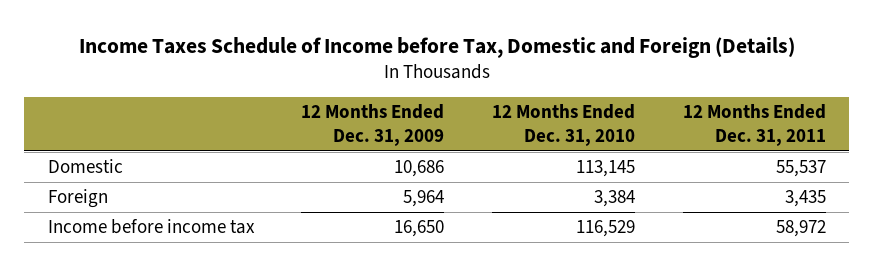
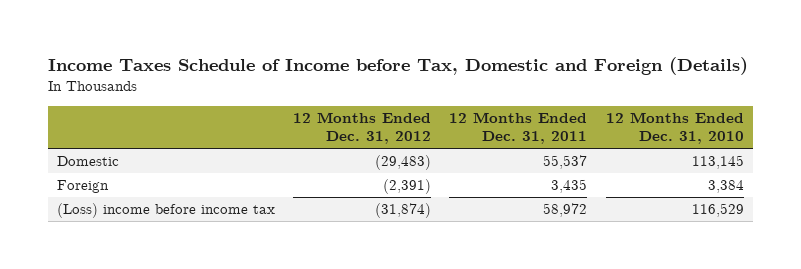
[301,104,445,147] 12 Months Ended Dec. 31, 2009 -> none
none -> [293,112,432,145] 12 Months Ended Dec. 31, 2012
[47,219,255,235] Income before income tax -> [56,203,275,219] (Loss) income before income tax

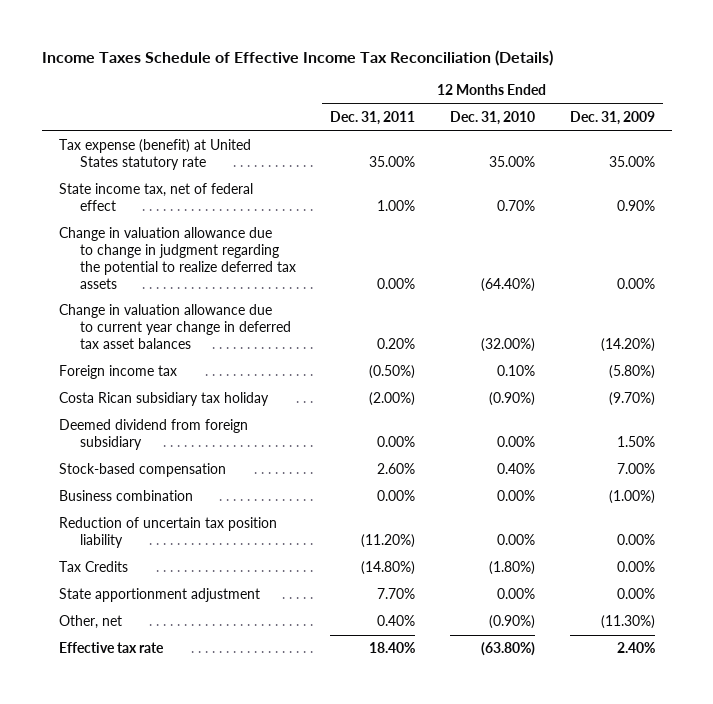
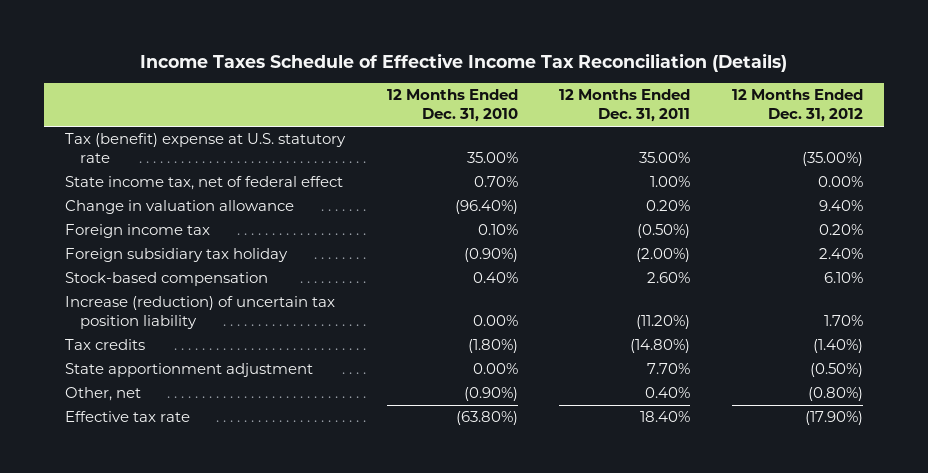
[569,111,655,126] Dec. 31, 2009 -> none
none -> [732,89,864,123] 12 Months Ended Dec. 31, 2012
[58,139,251,171] Tax expense (benefit) at United States statutory rate -> [64,133,346,164] Tax (benefit) expense at U.S. statutory rate
[58,227,296,289] Change in valuation allowance due to change in judgment regarding the potential to realize deferred tax assets -> none
[58,304,291,350] Change in valuation allowance due to current year change in deferred tax asset balances -> [64,200,294,215] Change in valuation allowance
[480,338,535,353] (32.00%) -> [454,200,518,215] (96.40%)
[58,419,248,451] Deemed dividend from foreign subsidiary -> none
[58,392,269,407] Costa Rican subsidiary tax holiday -> [64,248,288,263] Foreign subsidiary tax holiday
[58,490,193,502] Business combination -> none
[58,517,277,549] Reduction of uncertain tax position liability -> [64,296,335,330] Increase (reduction) of uncertain tax position liability
[58,561,128,573] Tax Credits -> [64,339,145,351] Tax credits

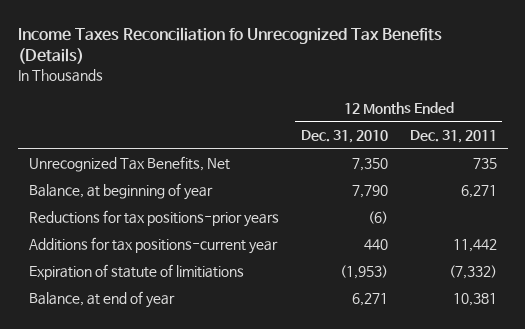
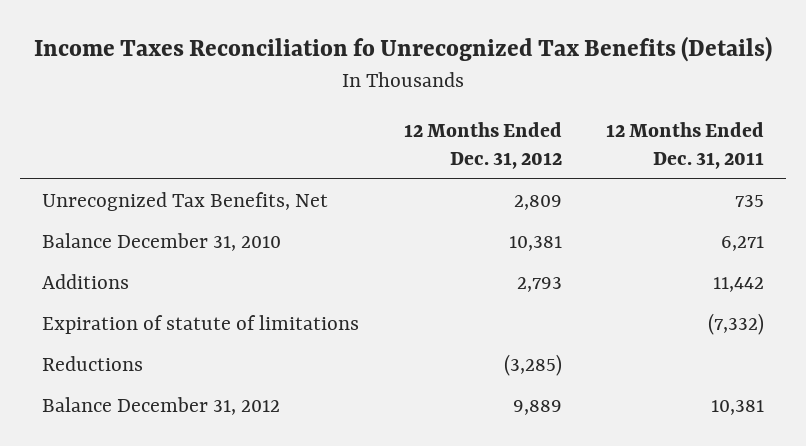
[300,129,388,143] Dec. 31, 2010 -> none
none -> [403,122,562,170] 12 Months Ended Dec. 31, 2012
[28,209,279,227] Reductions for tax positions-prior years -> none
[28,182,213,200] Balance, at beginning of year -> [41,232,281,251] Balance December 31, 2010
[28,236,278,254] Additions for tax positions-current year -> [41,273,129,289] Additions
[28,263,244,280] Expiration of statute of limitiations -> [41,314,359,334] Expiration of statute of limitations
none -> [41,355,143,371] Reductions
[28,290,175,308] Balance, at end of year -> [41,396,280,415] Balance December 31, 2012

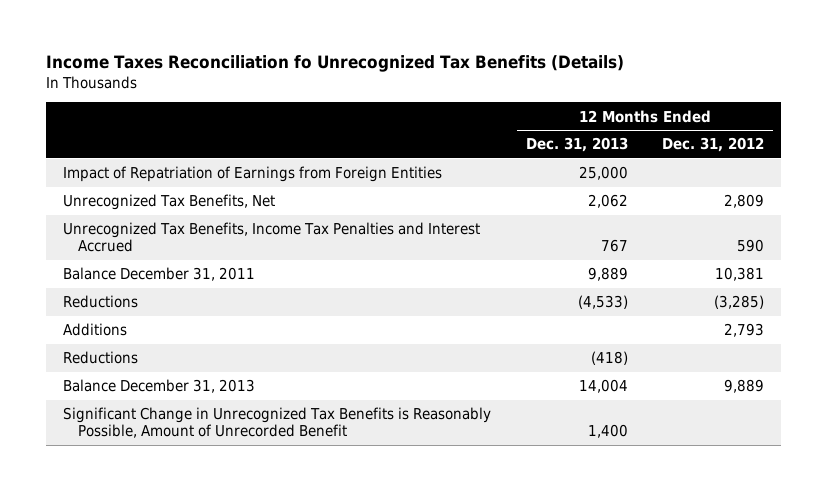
[606,122,765,170] 12 Months Ended Dec. 31, 2011 -> none
none -> [525,137,628,153] Dec. 31, 2013
none -> [63,166,443,183] Impact of Repatriation of Earnings from Foreign Entities
[41,314,359,334] Expiration of statute of limitations -> none
none -> [63,222,481,253] Unrecognized Tax Benefits, Income Tax Penalties and Interest Accrued
[41,232,281,251] Balance December 31, 2010 -> [63,267,256,282] Balance December 31, 2011
[41,273,129,289] Additions -> [63,323,128,337] Additions
none -> [63,351,139,365] Reductions
[41,396,280,415] Balance December 31, 2012 -> [63,379,256,394] Balance December 31, 2013
none -> [63,407,492,439] Significant Change in Unrecognized Tax Benefits is Reasonably Possible, Amount of Unrecorded Benefit

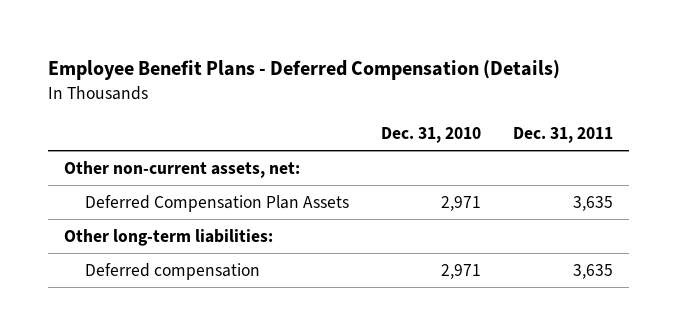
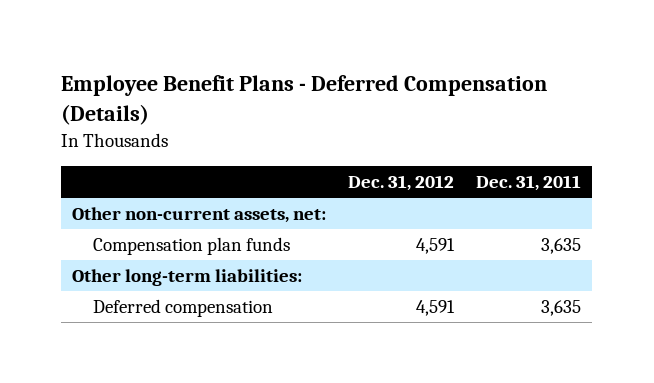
[380,126,481,143] Dec. 31, 2010 -> none
none -> [348,175,455,192] Dec. 31, 2012
[85,194,350,212] Deferred Compensation Plan Assets -> [93,237,291,256] Compensation plan funds

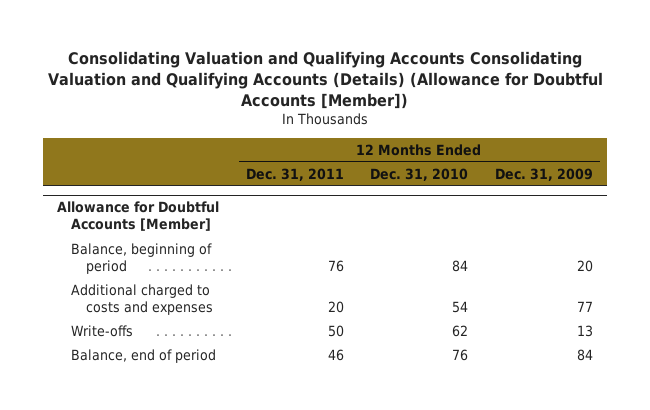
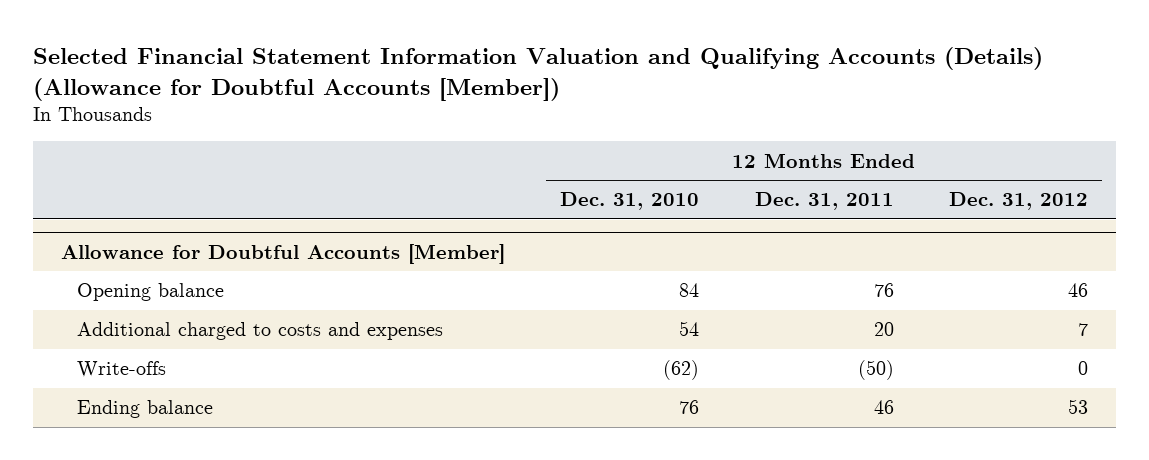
[48,51,604,109] Consolidating Valuation and Qualifying Accounts Consolidating Valuation and Qualifying Accounts (Details) (Allowance for Doubtful Accounts [Member]) -> [32,46,1043,101] Selected Financial Statement Information Valuation and Qualifying Accounts (Details) (Allowance for Doubtful Accounts [Member])
[495,167,594,181] Dec. 31, 2009 -> none
none -> [949,192,1089,211] Dec. 31, 2012
[71,242,213,274] Balance, beginning of period -> [77,283,225,302] Opening balance
[327,324,344,337] 50 -> [857,360,894,381] (50)
[452,324,469,337] 62 -> [663,360,700,381] (62)
[71,348,217,363] Balance, end of period -> [77,400,214,419] Ending balance

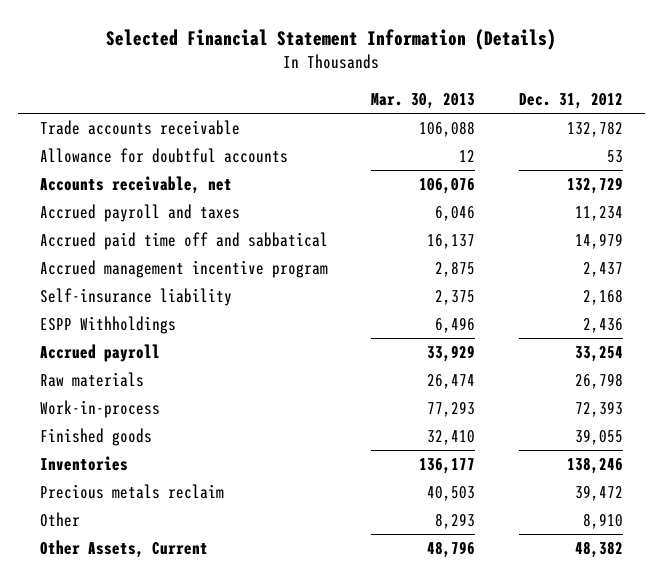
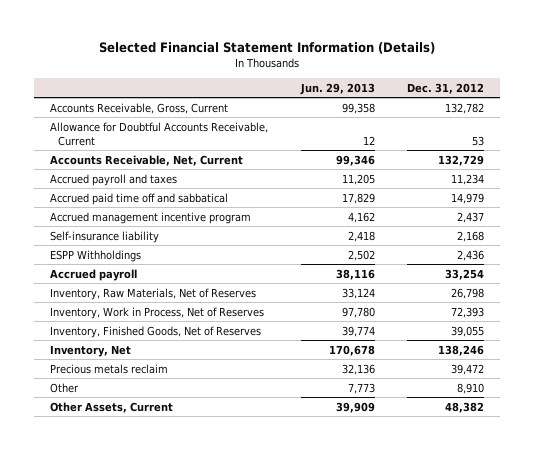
[371,92,476,109] Mar. 30, 2013 -> none
none -> [299,82,375,95] Jun. 29, 2013
[39,120,240,136] Trade accounts receivable -> [50,102,229,114] Accounts Receivable, Gross, Current
[39,148,288,164] Allowance for doubtful accounts -> [50,121,269,146] Allowance for Doubtful Accounts Receivable, Current
[39,176,232,195] Accounts receivable, net -> [50,154,244,166] Accounts Receivable, Net, Current
[39,372,144,388] Raw materials -> [50,287,257,300] Inventory, Raw Materials, Net of Reserves
[39,400,160,419] Work-in-process -> [50,306,265,319] Inventory, Work in Process, Net of Reserves
[39,428,152,447] Finished goods -> [50,325,262,338] Inventory, Finished Goods, Net of Reserves
[39,456,128,472] Inventories -> [50,344,132,357] Inventory, Net

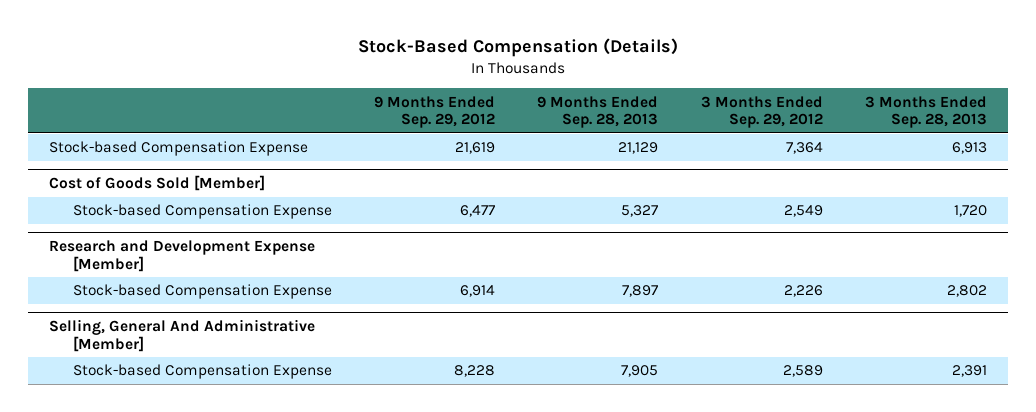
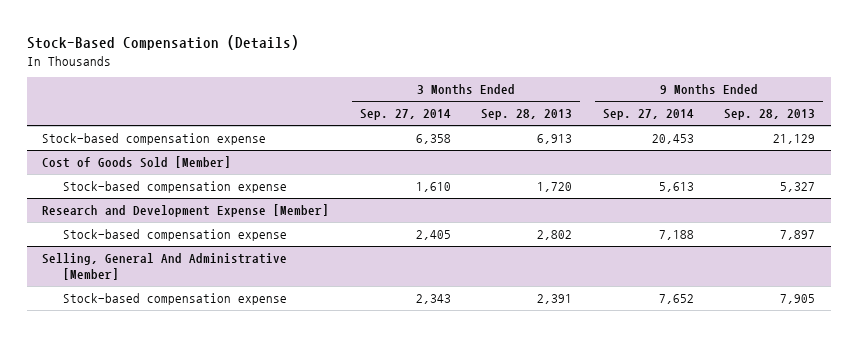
[373,95,495,129] 9 Months Ended Sep. 29, 2012 -> none
[700,95,823,129] 3 Months Ended Sep. 29, 2012 -> none
none -> [359,109,451,121] Sep. 27, 2014
none -> [602,109,694,121] Sep. 27, 2014
[49,141,309,157] Stock-based Compensation Expense -> [42,133,267,146] Stock-based compensation expense
[72,204,332,220] Stock-based Compensation Expense -> [62,181,287,194] Stock-based compensation expense
[72,284,332,300] Stock-based Compensation Expense -> [62,229,287,242] Stock-based compensation expense
[72,364,332,380] Stock-based Compensation Expense -> [62,293,287,306] Stock-based compensation expense

